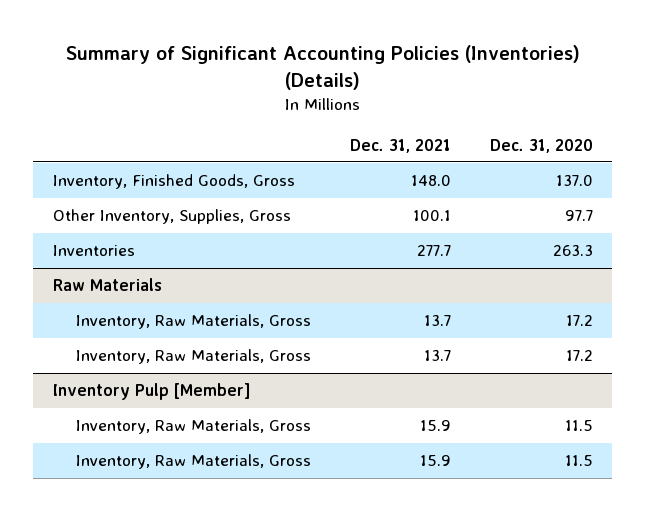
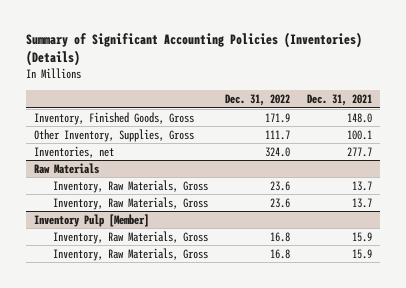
[489,138,593,153] Dec. 31, 2020 -> none
none -> [224,94,290,107] Dec. 31, 2022
[52,245,135,257] Inventories -> [34,145,115,158] Inventories, net

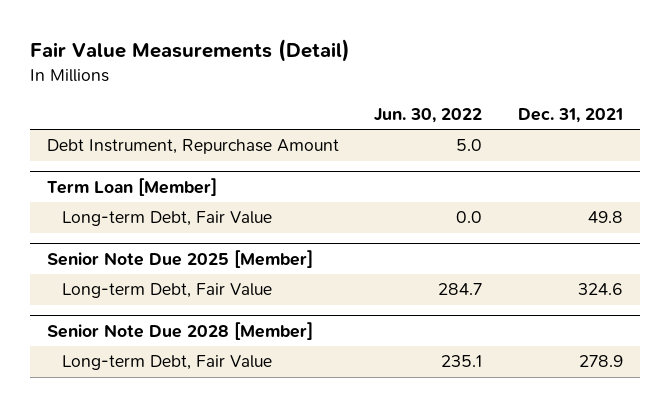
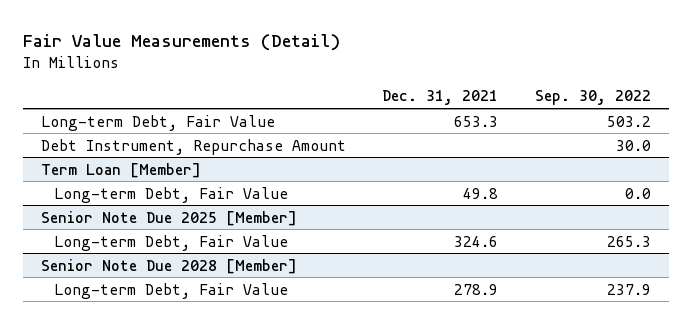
[374,108,483,124] Jun. 30, 2022 -> none
none -> [535,90,652,106] Sep. 30, 2022
none -> [40,114,275,131] Long-term Debt, Fair Value

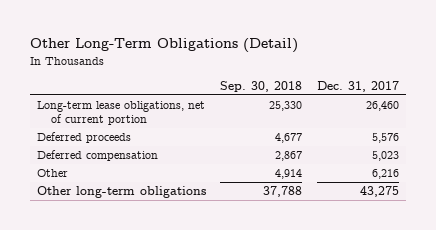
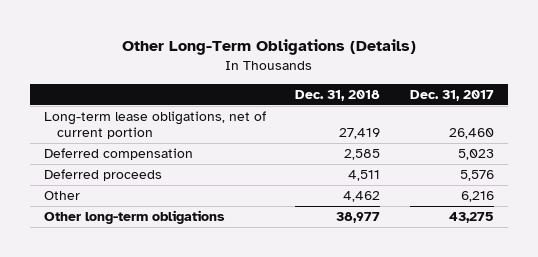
[29,38,298,54] Other Long-Term Obligations (Detail) -> [121,39,416,56] Other Long-Term Obligations (Details)
[220,81,303,93] Sep. 30, 2018 -> none
none -> [295,89,381,101] Dec. 31, 2018
[36,132,131,144] Deferred proceeds -> [44,169,163,182] Deferred proceeds

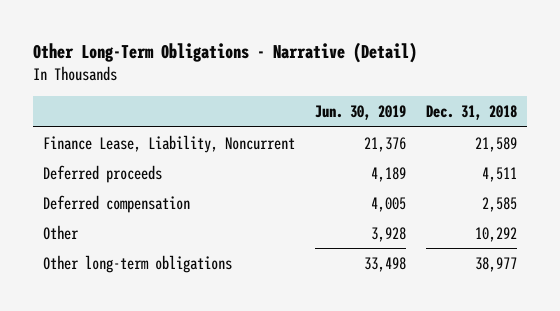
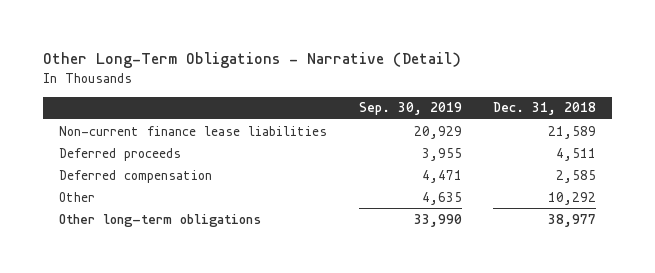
[315,105,407,121] Jun. 30, 2019 -> none
none -> [358,102,462,116] Sep. 30, 2019
[42,134,295,153] Finance Lease, Liability, Noncurrent -> [58,125,327,136] Non-current finance lease liabilities

